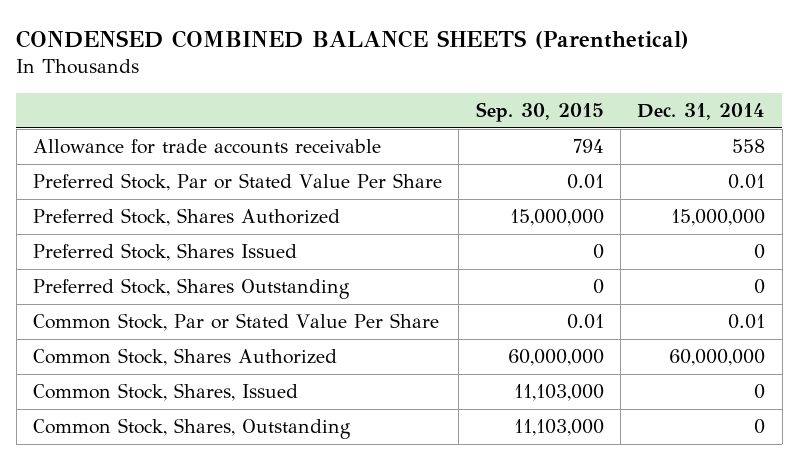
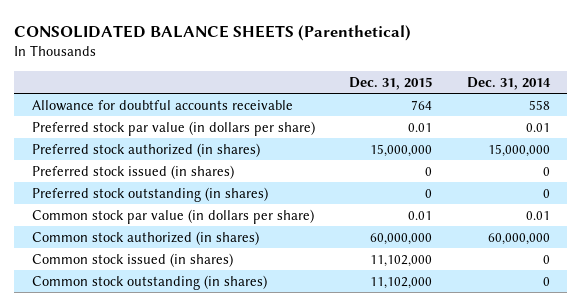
[16,29,690,49] CONDENSED COMBINED BALANCE SHEETS (Parenthetical) -> [14,24,412,41] CONSOLIDATED BALANCE SHEETS (Parenthetical)
[475,101,604,122] Sep. 30, 2015 -> none
none -> [349,76,433,90] Dec. 31, 2015
[33,139,382,155] Allowance for trade accounts receivable -> [31,99,293,111] Allowance for doubtful accounts receivable
[33,173,443,192] Preferred Stock, Par or Stated Value Per Share -> [31,120,315,136] Preferred stock par value (in dollars per share)
[33,208,341,227] Preferred Stock, Shares Authorized -> [31,142,260,157] Preferred stock authorized (in shares)
[33,243,298,262] Preferred Stock, Shares Issued -> [31,164,234,179] Preferred stock issued (in shares)
[33,278,351,300] Preferred Stock, Shares Outstanding -> [31,186,268,202] Preferred stock outstanding (in shares)
[33,313,440,332] Common Stock, Par or Stated Value Per Share -> [31,208,314,224] Common stock par value (in dollars per share)
[33,348,338,367] Common Stock, Shares Authorized -> [31,230,259,245] Common stock authorized (in shares)
[33,383,299,402] Common Stock, Shares, Issued -> [31,252,233,267] Common stock issued (in shares)
[33,418,352,440] Common Stock, Shares, Outstanding -> [31,274,267,290] Common stock outstanding (in shares)

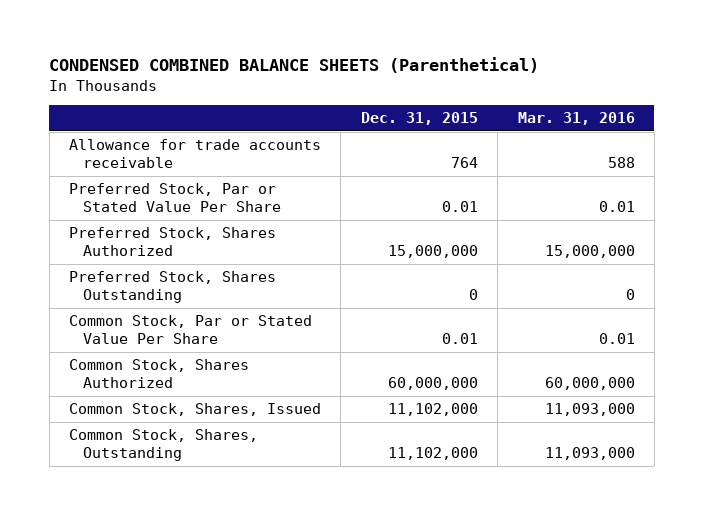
[14,24,412,41] CONSOLIDATED BALANCE SHEETS (Parenthetical) -> [49,57,540,74] CONDENSED COMBINED BALANCE SHEETS (Parenthetical)
[466,76,551,90] Dec. 31, 2014 -> none
none -> [517,112,635,126] Mar. 31, 2016
[31,164,234,179] Preferred stock issued (in shares) -> none
[31,99,293,111] Allowance for doubtful accounts receivable -> [68,139,321,169] Allowance for trade accounts receivable
[31,120,315,136] Preferred stock par value (in dollars per share) -> [68,183,282,213] Preferred Stock, Par or Stated Value Per Share
[31,142,260,157] Preferred stock authorized (in shares) -> [68,227,276,257] Preferred Stock, Shares Authorized
[31,186,268,202] Preferred stock outstanding (in shares) -> [68,271,276,304] Preferred Stock, Shares Outstanding
[31,208,314,224] Common stock par value (in dollars per share) -> [68,315,312,345] Common Stock, Par or Stated Value Per Share
[31,230,259,245] Common stock authorized (in shares) -> [68,359,249,389] Common Stock, Shares Authorized
[31,252,233,267] Common stock issued (in shares) -> [68,403,321,417] Common Stock, Shares, Issued
[31,274,267,290] Common stock outstanding (in shares) -> [68,429,258,462] Common Stock, Shares, Outstanding

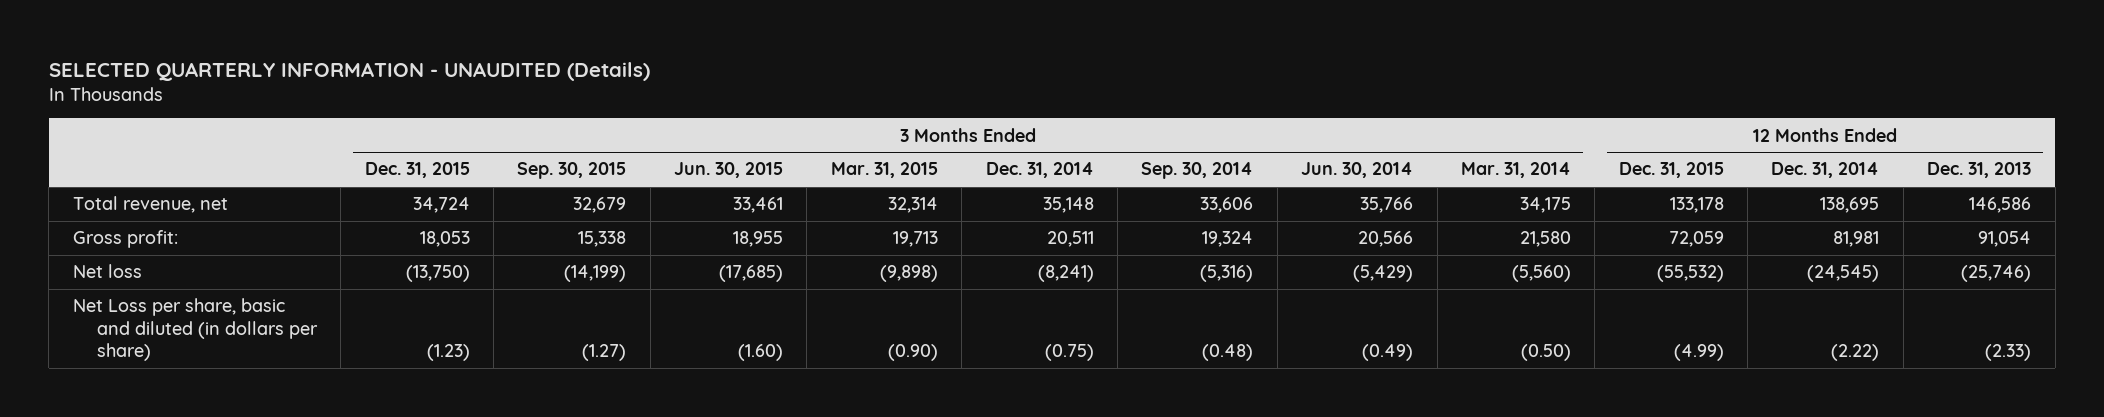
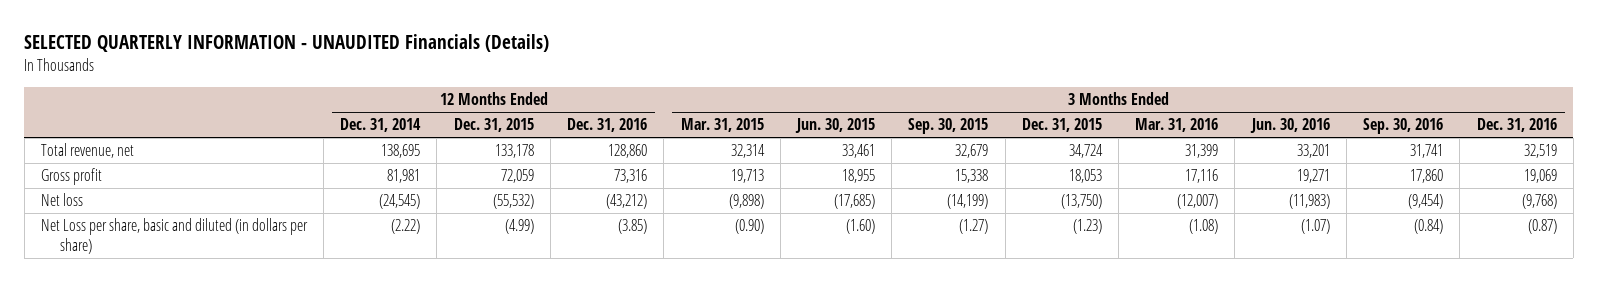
[48,61,650,81] SELECTED QUARTERLY INFORMATION - UNAUDITED (Details) -> [24,34,550,53] SELECTED QUARTERLY INFORMATION - UNAUDITED Financials (Details)
[985,162,1094,179] Dec. 31, 2014 -> none
[1141,162,1254,180] Sep. 30, 2014 -> none
[1301,162,1414,179] Jun. 30, 2014 -> none
[1460,162,1571,179] Mar. 31, 2014 -> none
[1927,162,2032,179] Dec. 31, 2013 -> none
none -> [567,118,648,133] Dec. 31, 2016
none -> [1135,118,1219,133] Mar. 31, 2016
none -> [1249,118,1330,134] Jun. 30, 2016
none -> [1363,118,1444,135] Sep. 30, 2016
none -> [1476,118,1557,133] Dec. 31, 2016
[72,230,178,249] Gross profit: -> [40,168,102,186] Gross profit

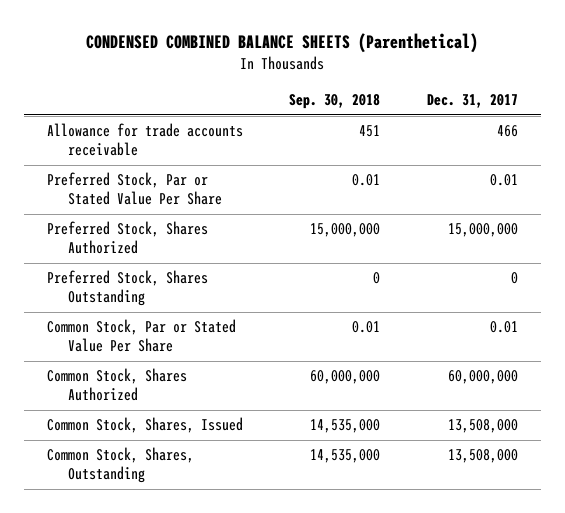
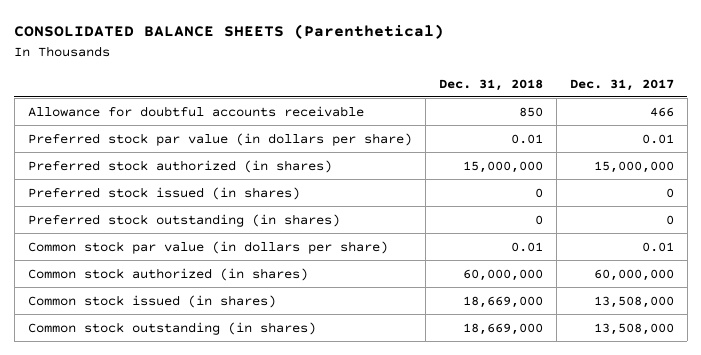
[86,33,479,54] CONDENSED COMBINED BALANCE SHEETS (Parenthetical) -> [14,24,445,40] CONSOLIDATED BALANCE SHEETS (Parenthetical)
[289,94,381,110] Sep. 30, 2018 -> none
none -> [438,78,543,91] Dec. 31, 2018
[47,123,244,157] Allowance for trade accounts receivable -> [27,105,364,117] Allowance for doubtful accounts receivable
[47,172,222,206] Preferred Stock, Par or Stated Value Per Share -> [27,132,412,146] Preferred stock par value (in dollars per share)
[47,221,209,255] Preferred Stock, Shares Authorized -> [27,159,332,173] Preferred stock authorized (in shares)
none -> [27,186,300,200] Preferred stock issued (in shares)
[47,270,209,307] Preferred Stock, Shares Outstanding -> [27,213,340,227] Preferred stock outstanding (in shares)
[47,319,237,353] Common Stock, Par or Stated Value Per Share -> [27,240,388,254] Common stock par value (in dollars per share)
[47,368,188,402] Common Stock, Shares Authorized -> [27,267,308,281] Common stock authorized (in shares)
[47,417,244,434] Common Stock, Shares, Issued -> [27,294,276,308] Common stock issued (in shares)
[47,447,195,484] Common Stock, Shares, Outstanding -> [27,321,316,335] Common stock outstanding (in shares)

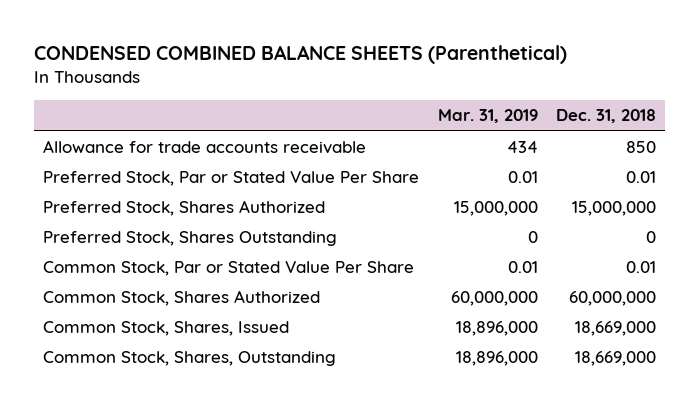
[14,24,445,40] CONSOLIDATED BALANCE SHEETS (Parenthetical) -> [34,45,568,65] CONDENSED COMBINED BALANCE SHEETS (Parenthetical)
[569,78,674,91] Dec. 31, 2017 -> none
none -> [437,109,538,124] Mar. 31, 2019
[27,186,300,200] Preferred stock issued (in shares) -> none
[27,105,364,117] Allowance for doubtful accounts receivable -> [43,140,367,155] Allowance for trade accounts receivable
[27,132,412,146] Preferred stock par value (in dollars per share) -> [43,171,420,187] Preferred Stock, Par or Stated Value Per Share
[27,159,332,173] Preferred stock authorized (in shares) -> [43,200,326,217] Preferred Stock, Shares Authorized
[27,213,340,227] Preferred stock outstanding (in shares) -> [43,231,338,247] Preferred Stock, Shares Outstanding
[27,240,388,254] Common stock par value (in dollars per share) -> [43,261,415,277] Common Stock, Par or Stated Value Per Share
[27,267,308,281] Common stock authorized (in shares) -> [43,290,321,307] Common Stock, Shares Authorized
[27,294,276,308] Common stock issued (in shares) -> [43,321,290,337] Common Stock, Shares, Issued
[27,321,316,335] Common stock outstanding (in shares) -> [43,351,337,367] Common Stock, Shares, Outstanding

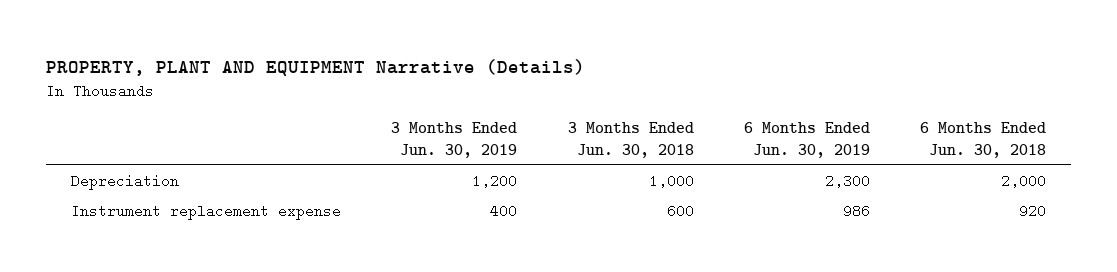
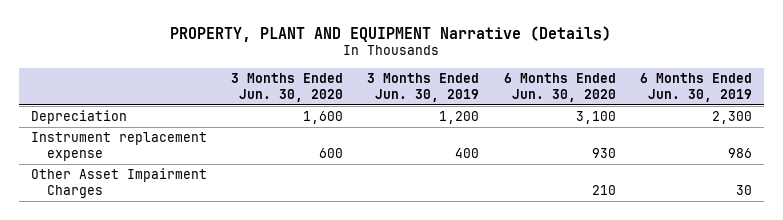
[567,121,694,158] 3 Months Ended Jun. 30, 2018 -> none
[920,121,1047,158] 6 Months Ended Jun. 30, 2018 -> none
none -> [231,72,344,102] 3 Months Ended Jun. 30, 2020
none -> [503,72,616,102] 6 Months Ended Jun. 30, 2020
none -> [31,167,208,199] Other Asset Impairment Charges

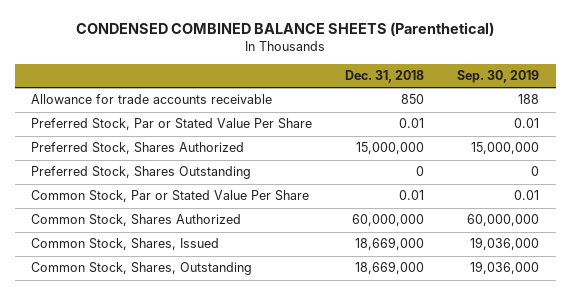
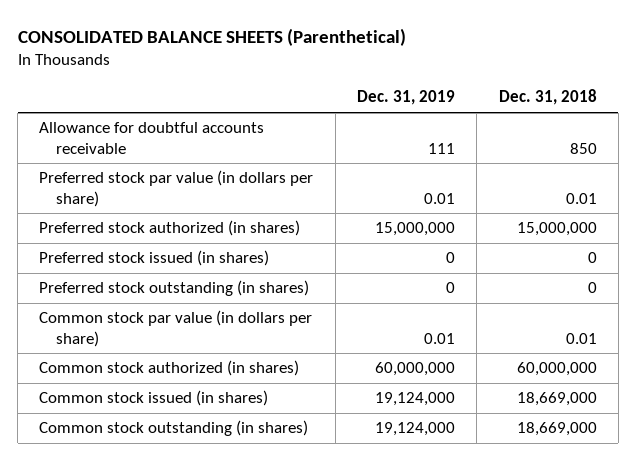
[76,22,495,37] CONDENSED COMBINED BALANCE SHEETS (Parenthetical) -> [17,28,406,47] CONSOLIDATED BALANCE SHEETS (Parenthetical)
[457,69,540,83] Sep. 30, 2019 -> none
none -> [357,90,456,106] Dec. 31, 2019
[31,94,273,105] Allowance for trade accounts receivable -> [39,122,265,154] Allowance for doubtful accounts receivable
[31,118,313,131] Preferred Stock, Par or Stated Value Per Share -> [39,170,314,207] Preferred stock par value (in dollars per share)
[31,142,245,155] Preferred Stock, Shares Authorized -> [39,220,301,237] Preferred stock authorized (in shares)
none -> [39,250,270,267] Preferred stock issued (in shares)
[31,166,252,180] Preferred Stock, Shares Outstanding -> [39,280,310,297] Preferred stock outstanding (in shares)
[31,190,310,203] Common Stock, Par or Stated Value Per Share -> [39,310,313,347] Common stock par value (in dollars per share)
[31,214,242,227] Common Stock, Shares Authorized -> [39,360,300,377] Common stock authorized (in shares)
[31,238,220,251] Common Stock, Shares, Issued -> [39,390,269,407] Common stock issued (in shares)
[31,262,253,276] Common Stock, Shares, Outstanding -> [39,420,309,437] Common stock outstanding (in shares)

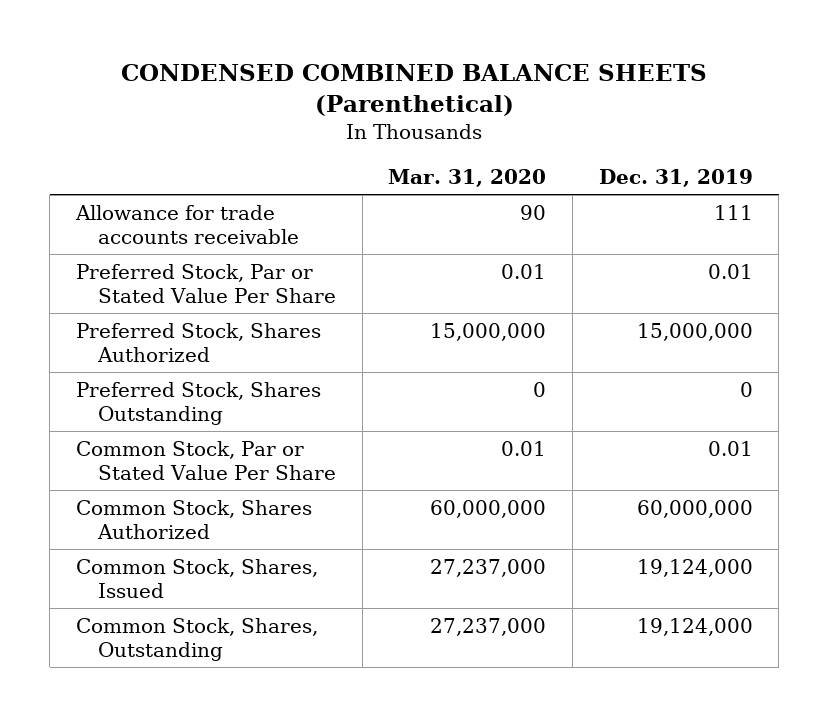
[17,28,406,47] CONSOLIDATED BALANCE SHEETS (Parenthetical) -> [121,63,708,116] CONDENSED COMBINED BALANCE SHEETS (Parenthetical)
[498,89,597,106] Dec. 31, 2018 -> none
none -> [388,168,547,187] Mar. 31, 2020
[39,250,270,267] Preferred stock issued (in shares) -> none
[39,122,265,154] Allowance for doubtful accounts receivable -> [74,204,300,244] Allowance for trade accounts receivable
[39,170,314,207] Preferred stock par value (in dollars per share) -> [75,263,337,303] Preferred Stock, Par or Stated Value Per Share
[39,220,301,237] Preferred stock authorized (in shares) -> [75,322,321,362] Preferred Stock, Shares Authorized
[39,280,310,297] Preferred stock outstanding (in shares) -> [75,381,321,425] Preferred Stock, Shares Outstanding
[39,310,313,347] Common stock par value (in dollars per share) -> [75,440,337,480] Common Stock, Par or Stated Value Per Share
[39,360,300,377] Common stock authorized (in shares) -> [75,499,312,539] Common Stock, Shares Authorized
[39,390,269,407] Common stock issued (in shares) -> [75,558,318,598] Common Stock, Shares, Issued
[39,420,309,437] Common stock outstanding (in shares) -> [75,617,318,661] Common Stock, Shares, Outstanding

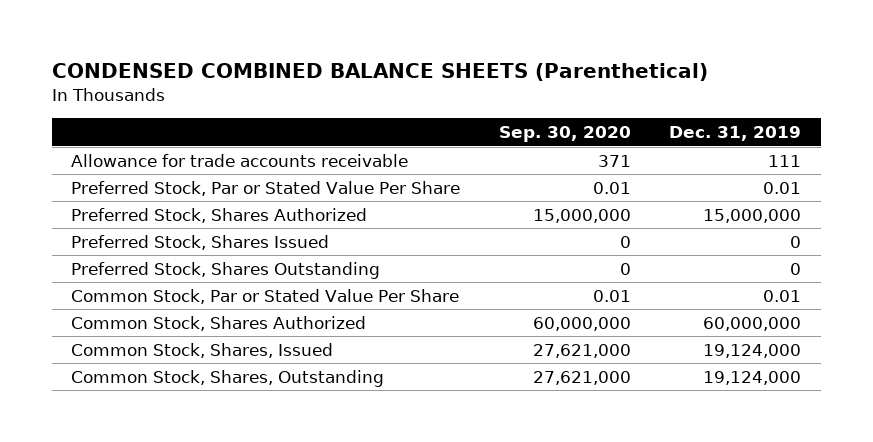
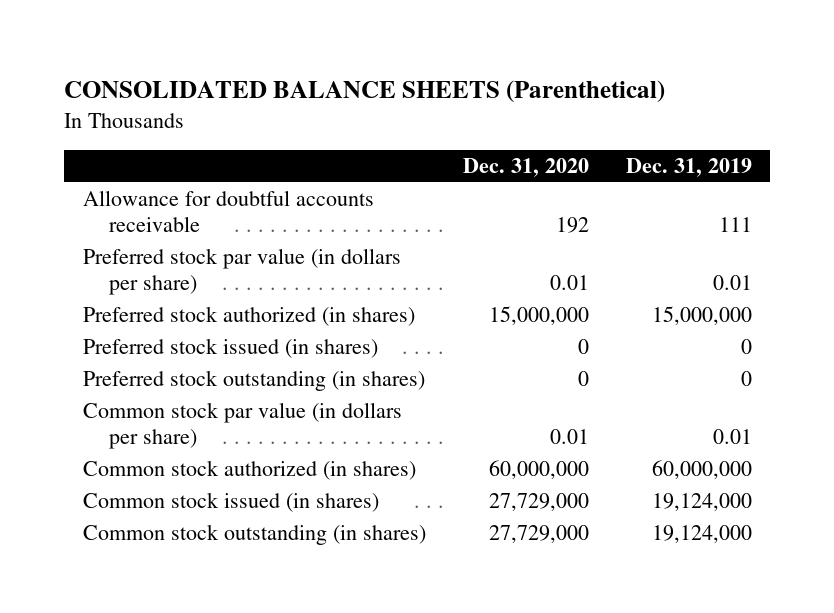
[52,63,709,82] CONDENSED COMBINED BALANCE SHEETS (Parenthetical) -> [64,80,666,104] CONSOLIDATED BALANCE SHEETS (Parenthetical)
[498,126,631,143] Sep. 30, 2020 -> none
none -> [462,158,589,178] Dec. 31, 2020
[71,153,409,167] Allowance for trade accounts receivable -> [82,190,374,233] Allowance for doubtful accounts receivable
[71,180,461,196] Preferred Stock, Par or Stated Value Per Share -> [82,248,401,296] Preferred stock par value (in dollars per share)
[71,207,368,223] Preferred Stock, Shares Authorized -> [82,306,415,327] Preferred stock authorized (in shares)
[71,234,330,250] Preferred Stock, Shares Issued -> [82,338,378,359] Preferred stock issued (in shares)
[71,261,381,279] Preferred Stock, Shares Outstanding -> [82,370,425,392] Preferred stock outstanding (in shares)
[71,288,460,304] Common Stock, Par or Stated Value Per Share -> [82,402,402,450] Common stock par value (in dollars per share)
[71,315,367,331] Common Stock, Shares Authorized -> [82,460,416,481] Common stock authorized (in shares)
[71,342,334,358] Common Stock, Shares, Issued -> [82,492,379,513] Common stock issued (in shares)
[71,369,385,387] Common Stock, Shares, Outstanding -> [82,524,426,546] Common stock outstanding (in shares)

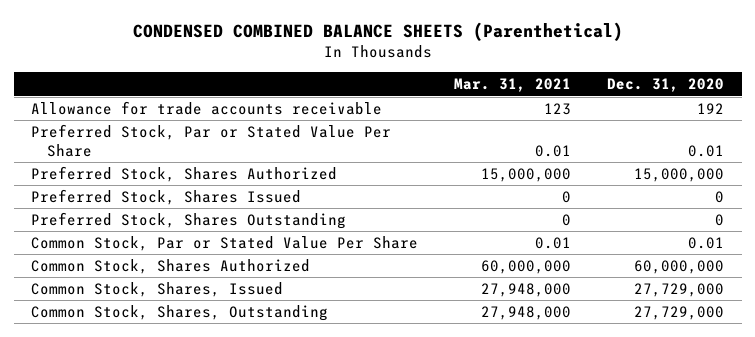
[64,80,666,104] CONSOLIDATED BALANCE SHEETS (Parenthetical) -> [132,22,623,42] CONDENSED COMBINED BALANCE SHEETS (Parenthetical)
[625,158,752,178] Dec. 31, 2019 -> none
none -> [454,78,572,93] Mar. 31, 2021
[82,190,374,233] Allowance for doubtful accounts receivable -> [31,100,383,115] Allowance for trade accounts receivable
[82,248,401,296] Preferred stock par value (in dollars per share) -> [31,123,392,158] Preferred Stock, Par or Stated Value Per Share
[82,306,415,327] Preferred stock authorized (in shares) -> [31,165,338,182] Preferred Stock, Shares Authorized
[82,338,378,359] Preferred stock issued (in shares) -> [31,188,302,205] Preferred Stock, Shares Issued
[82,370,425,392] Preferred stock outstanding (in shares) -> [31,211,347,229] Preferred Stock, Shares Outstanding
[82,402,402,450] Common stock par value (in dollars per share) -> [31,235,419,251] Common Stock, Par or Stated Value Per Share
[82,460,416,481] Common stock authorized (in shares) -> [31,258,311,274] Common Stock, Shares Authorized
[82,492,379,513] Common stock issued (in shares) -> [31,281,284,297] Common Stock, Shares, Issued
[82,524,426,546] Common stock outstanding (in shares) -> [31,304,329,321] Common Stock, Shares, Outstanding

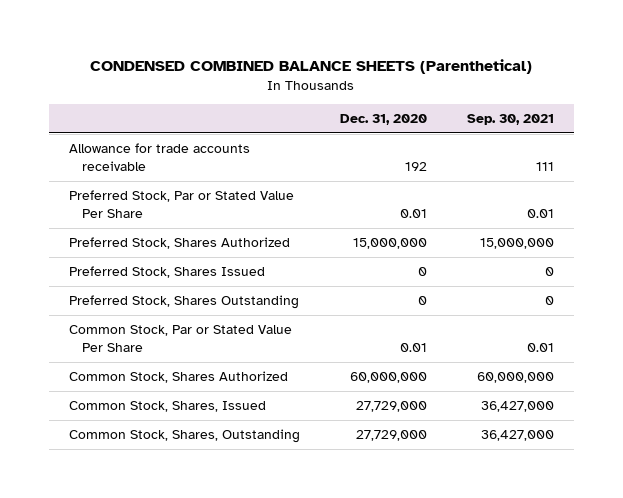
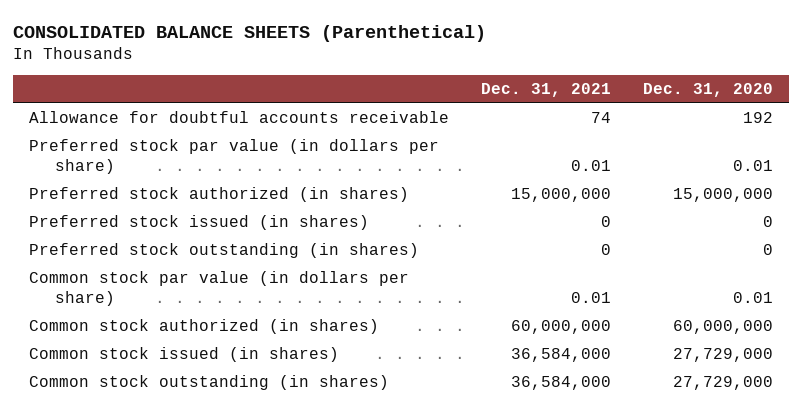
[90,58,533,74] CONDENSED COMBINED BALANCE SHEETS (Parenthetical) -> [12,24,486,42] CONSOLIDATED BALANCE SHEETS (Parenthetical)
[466,114,554,126] Sep. 30, 2021 -> none
none -> [481,83,612,98] Dec. 31, 2021
[69,143,251,172] Allowance for trade accounts receivable -> [28,111,449,124] Allowance for doubtful accounts receivable
[69,190,295,219] Preferred Stock, Par or Stated Value Per Share -> [28,139,439,175] Preferred stock par value (in dollars per share)
[69,237,291,250] Preferred Stock, Shares Authorized -> [28,187,409,203] Preferred stock authorized (in shares)
[69,266,266,279] Preferred Stock, Shares Issued -> [28,215,369,231] Preferred stock issued (in shares)
[69,295,300,310] Preferred Stock, Shares Outstanding -> [28,243,419,259] Preferred stock outstanding (in shares)
[69,325,293,353] Common Stock, Par or Stated Value Per Share -> [28,271,409,307] Common stock par value (in dollars per share)
[69,371,289,384] Common Stock, Shares Authorized -> [28,319,379,335] Common stock authorized (in shares)
[69,401,267,413] Common Stock, Shares, Issued -> [28,347,339,363] Common stock issued (in shares)
[69,429,301,444] Common Stock, Shares, Outstanding -> [28,375,389,391] Common stock outstanding (in shares)

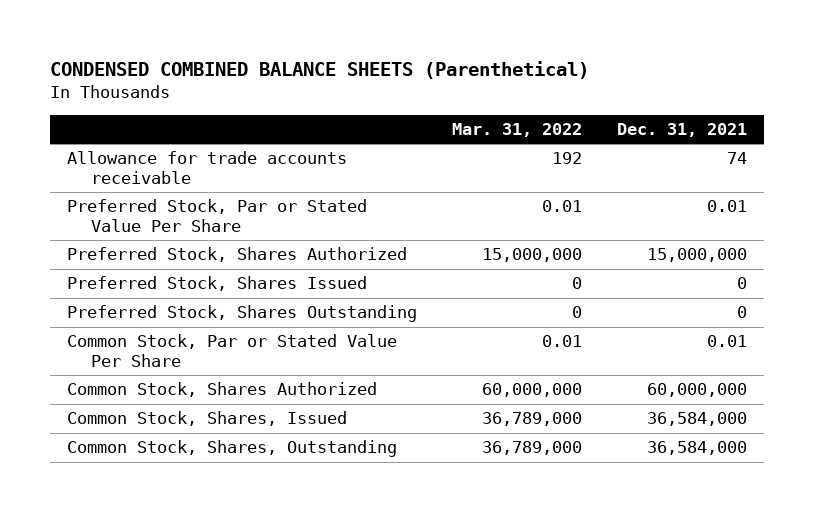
[12,24,486,42] CONSOLIDATED BALANCE SHEETS (Parenthetical) -> [49,60,589,79] CONDENSED COMBINED BALANCE SHEETS (Parenthetical)
[643,83,774,98] Dec. 31, 2020 -> none
none -> [452,122,583,137] Mar. 31, 2022
[28,111,449,124] Allowance for doubtful accounts receivable -> [67,151,348,184] Allowance for trade accounts receivable
[28,139,439,175] Preferred stock par value (in dollars per share) -> [67,199,368,232] Preferred Stock, Par or Stated Value Per Share
[28,187,409,203] Preferred stock authorized (in shares) -> [67,247,408,263] Preferred Stock, Shares Authorized
[28,215,369,231] Preferred stock issued (in shares) -> [67,276,368,292] Preferred Stock, Shares Issued
[28,243,419,259] Preferred stock outstanding (in shares) -> [67,305,418,323] Preferred Stock, Shares Outstanding
[28,271,409,307] Common stock par value (in dollars per share) -> [67,334,398,367] Common Stock, Par or Stated Value Per Share
[28,319,379,335] Common stock authorized (in shares) -> [67,382,378,398] Common Stock, Shares Authorized
[28,347,339,363] Common stock issued (in shares) -> [67,411,348,427] Common Stock, Shares, Issued
[28,375,389,391] Common stock outstanding (in shares) -> [67,440,398,458] Common Stock, Shares, Outstanding

